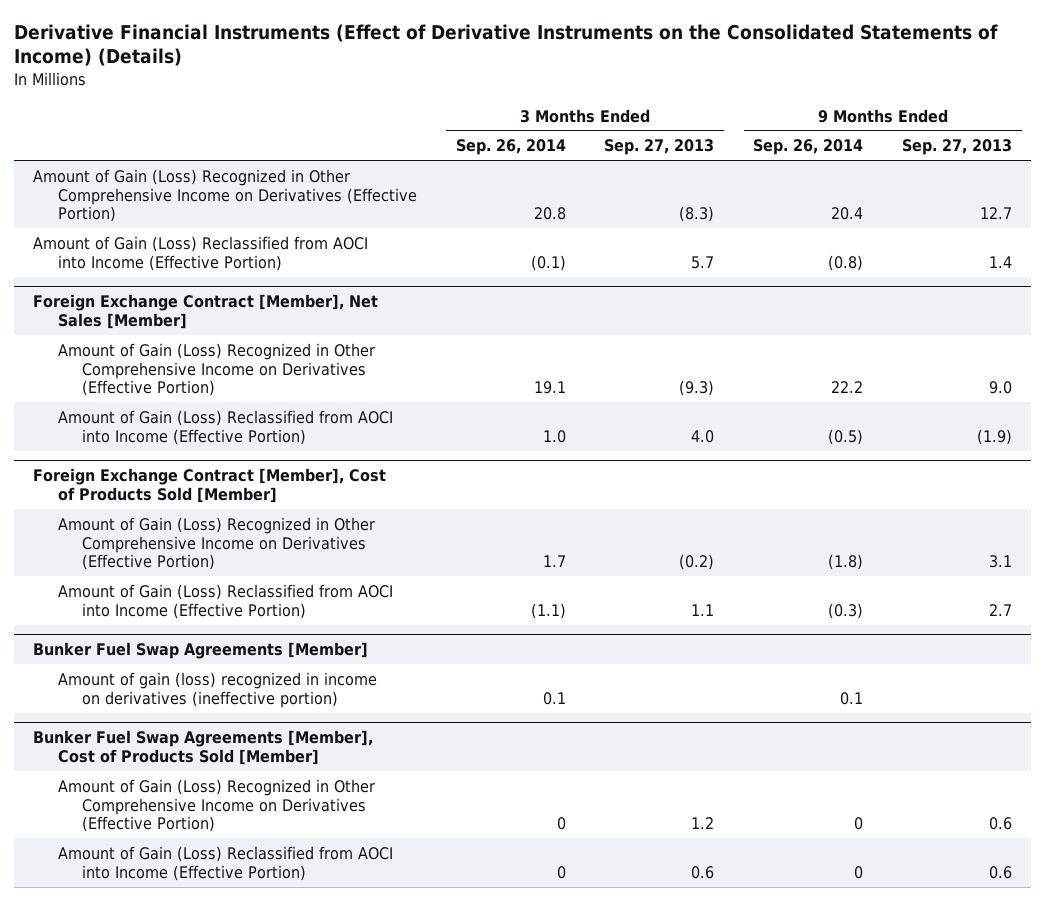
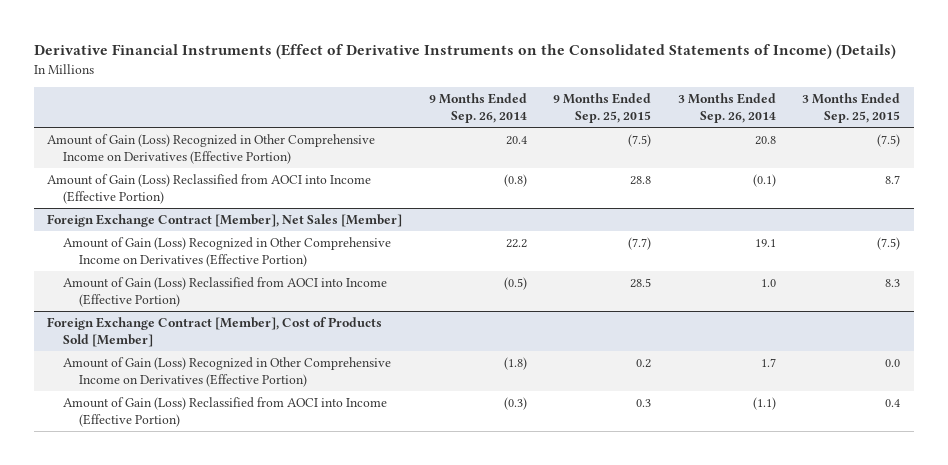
[604,139,715,156] Sep. 27, 2013 -> none
[902,139,1013,156] Sep. 27, 2013 -> none
none -> [553,93,652,123] 9 Months Ended Sep. 25, 2015
none -> [802,93,901,123] 3 Months Ended Sep. 25, 2015
[33,642,369,660] Bunker Fuel Swap Agreements [Member] -> none
[57,671,377,708] Amount of gain (loss) recognized in income on derivatives (ineffective portion) -> none
[33,730,374,765] Bunker Fuel Swap Agreements [Member], Cost of Products Sold [Member] -> none
[57,778,375,833] Amount of Gain (Loss) Recognized in Other Comprehensive Income on Derivatives (Effective Portion) -> none
[57,845,393,881] Amount of Gain (Loss) Reclassified from AOCI into Income (Effective Portion) -> none

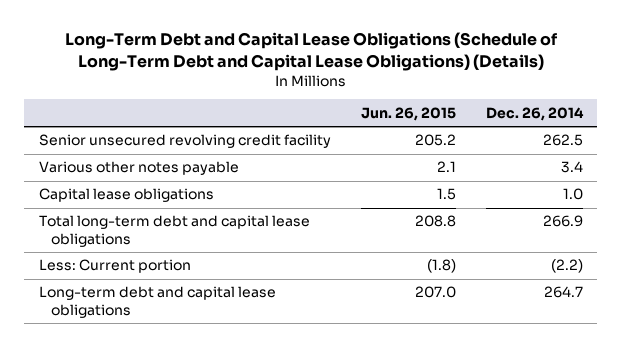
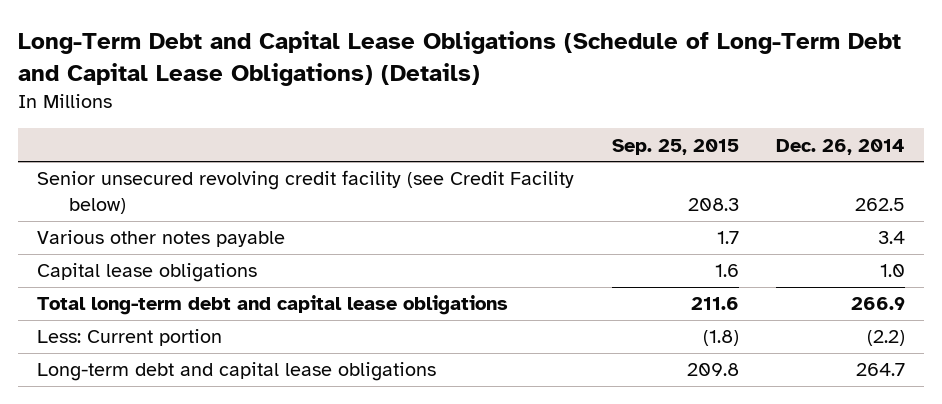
[360,106,456,121] Jun. 26, 2015 -> none
none -> [611,138,739,155] Sep. 25, 2015
[38,134,331,149] Senior unsecured revolving credit facility -> [36,170,574,215] Senior unsecured revolving credit facility (see Credit Facility below)

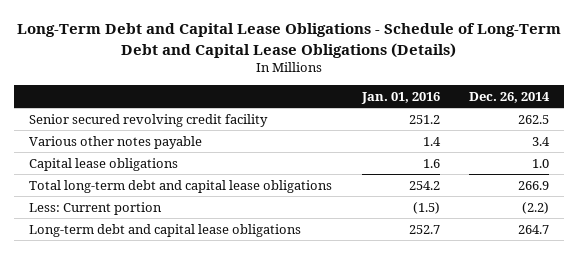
[18,31,902,86] Long-Term Debt and Capital Lease Obligations (Schedule of Long-Term Debt and Capital Lease Obligations) (Details) -> [17,23,562,58] Long-Term Debt and Capital Lease Obligations - Schedule of Long-Term Debt and Capital Lease Obligations (Details)
[611,138,739,155] Sep. 25, 2015 -> none
none -> [360,91,440,104] Jan. 01, 2016
[36,170,574,215] Senior unsecured revolving credit facility (see Credit Facility below) -> [29,113,269,127] Senior secured revolving credit facility

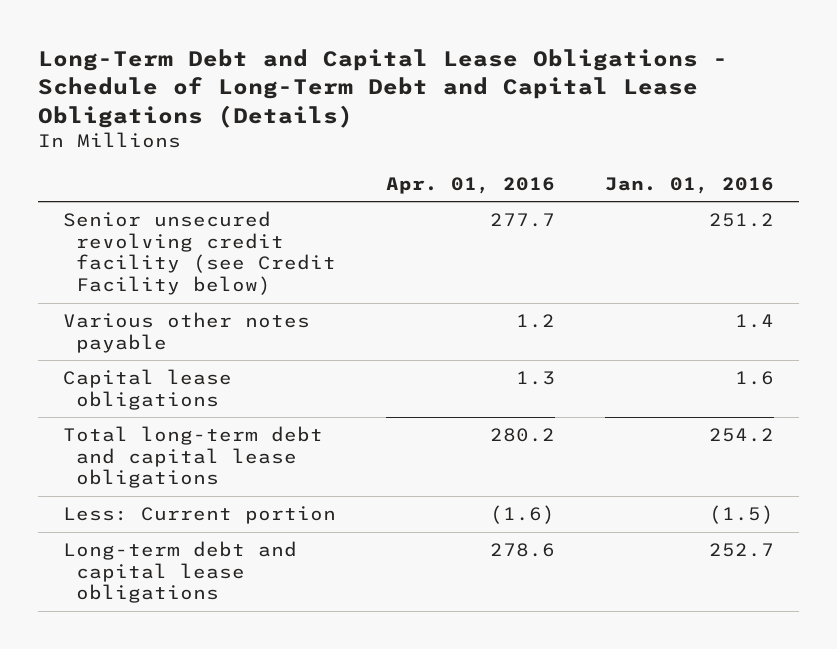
[469,91,551,103] Dec. 26, 2014 -> none
none -> [386,176,556,194] Apr. 01, 2016
[29,113,269,127] Senior secured revolving credit facility -> [63,211,336,296] Senior unsecured revolving credit facility (see Credit Facility below)

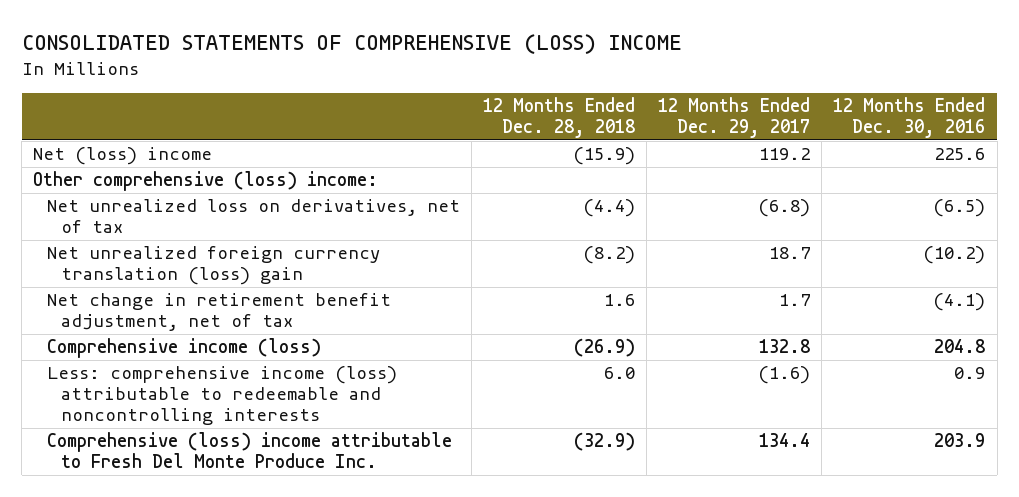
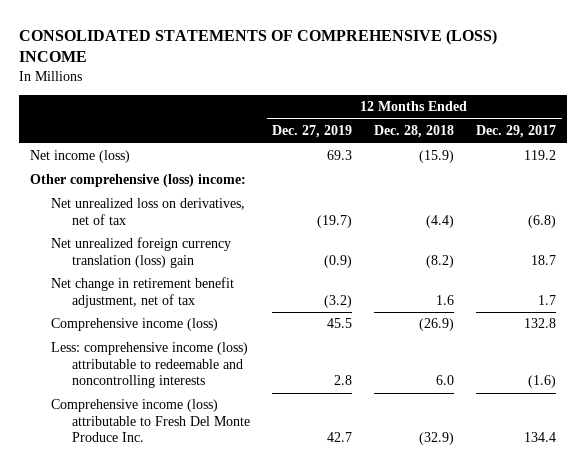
[833,97,986,139] 12 Months Ended Dec. 30, 2016 -> none
none -> [272,125,353,139] Dec. 27, 2019
[33,147,213,166] Net (loss) income -> [30,150,131,164] Net income (loss)
[46,432,452,469] Comprehensive (loss) income attributable to Fresh Del Monte Produce Inc. -> [51,399,250,443] Comprehensive income (loss) attributable to Fresh Del Monte Produce Inc.

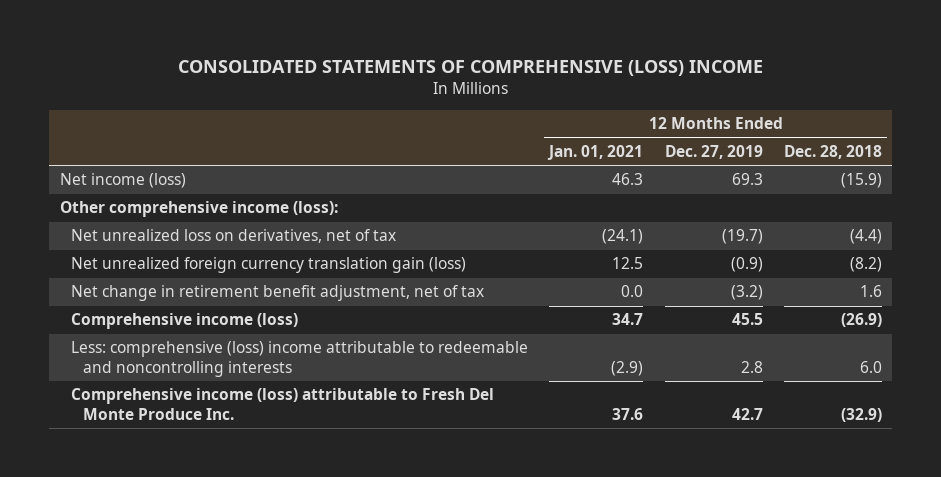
[476,125,557,139] Dec. 29, 2017 -> none
none -> [547,144,644,160] Jan. 01, 2021
[30,174,247,188] Other comprehensive (loss) income: -> [59,201,338,218] Other comprehensive income (loss):
[51,237,232,268] Net unrealized foreign currency translation (loss) gain -> [71,257,467,274] Net unrealized foreign currency translation gain (loss)
[51,342,249,389] Less: comprehensive income (loss) attributable to redeemable and noncontrolling interests -> [71,341,529,377] Less: comprehensive (loss) income attributable to redeemable and noncontrolling interests

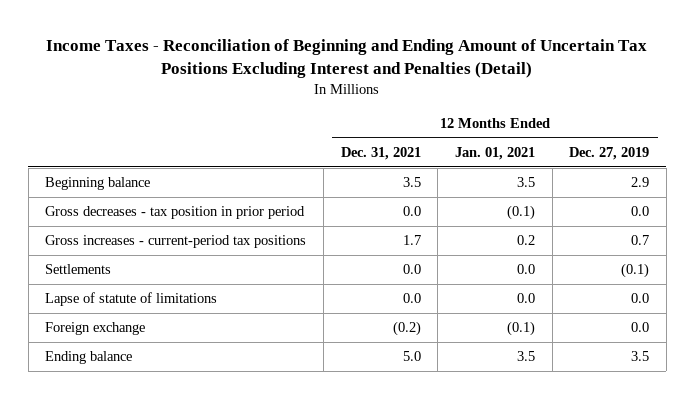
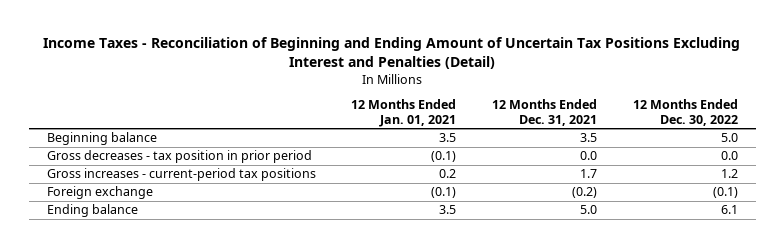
[569,146,650,160] Dec. 27, 2019 -> none
none -> [632,99,738,127] 12 Months Ended Dec. 30, 2022
[45,264,112,275] Settlements -> none
[45,292,218,307] Lapse of statute of limitations -> none

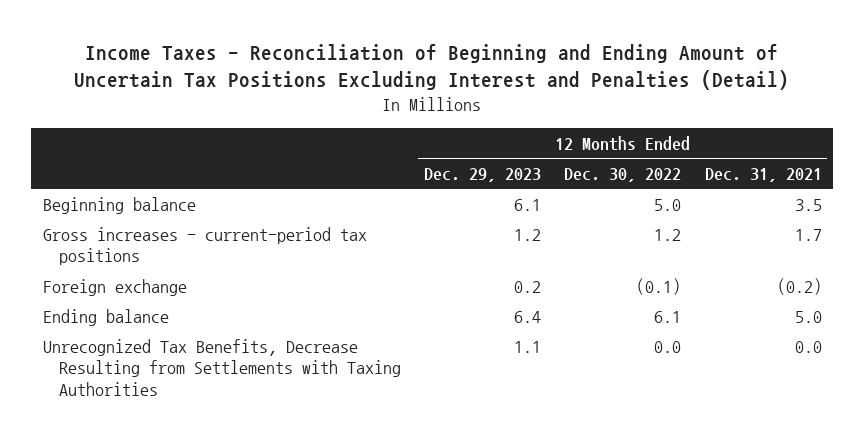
[351,99,457,128] 12 Months Ended Jan. 01, 2021 -> none
none -> [424,167,542,182] Dec. 29, 2023
[46,150,312,164] Gross decreases - tax position in prior period -> none
none -> [42,338,402,396] Unrecognized Tax Benefits, Decrease Resulting from Settlements with Taxing Authorities

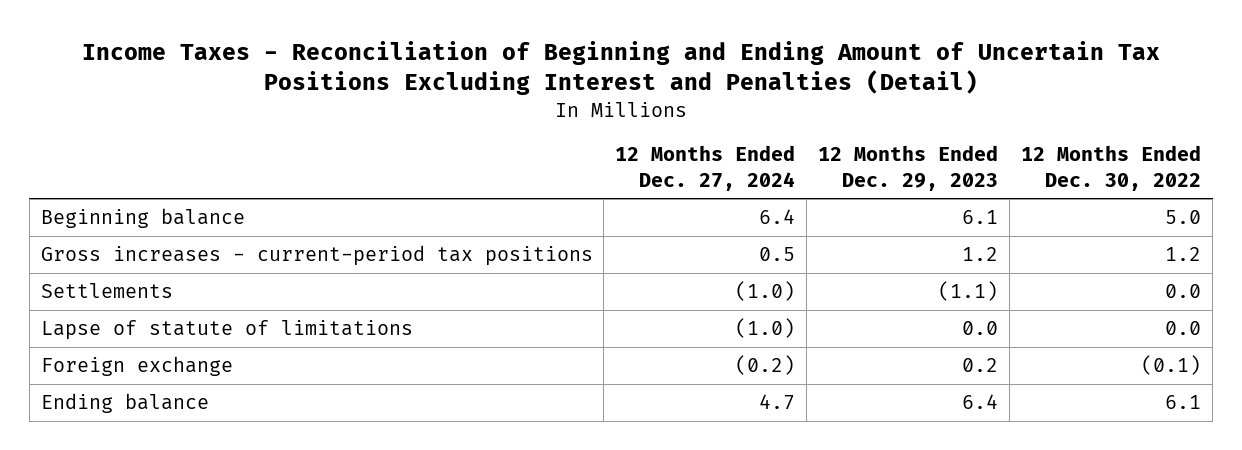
[704,167,822,182] Dec. 31, 2021 -> none
none -> [615,145,796,191] 12 Months Ended Dec. 27, 2024
none -> [40,283,173,299] Settlements
none -> [40,320,413,341] Lapse of statute of limitations
[42,338,402,396] Unrecognized Tax Benefits, Decrease Resulting from Settlements with Taxing Authorities -> none

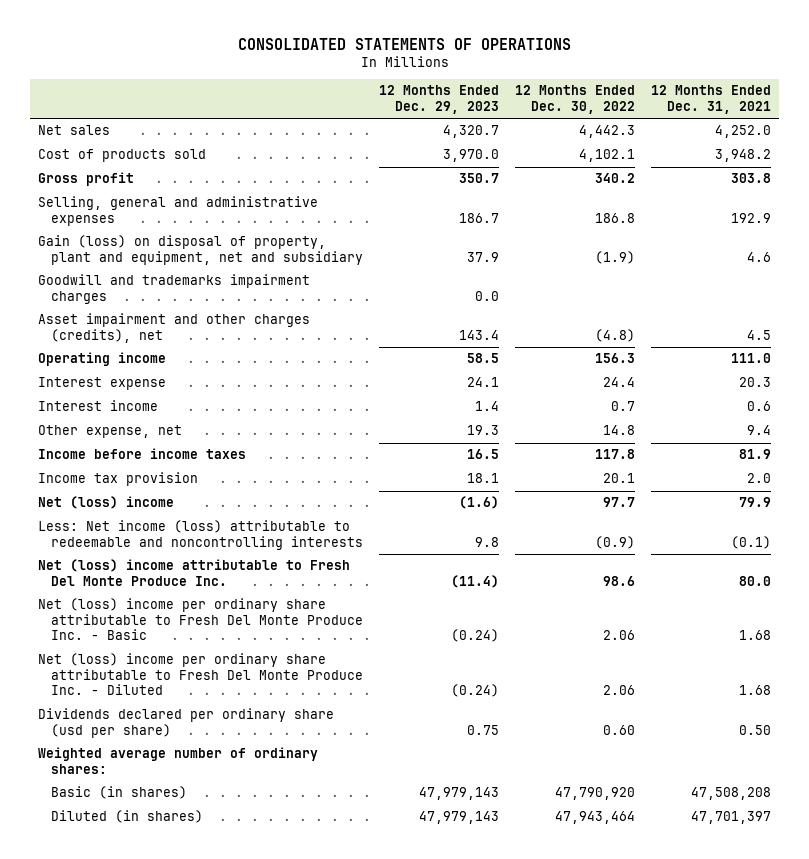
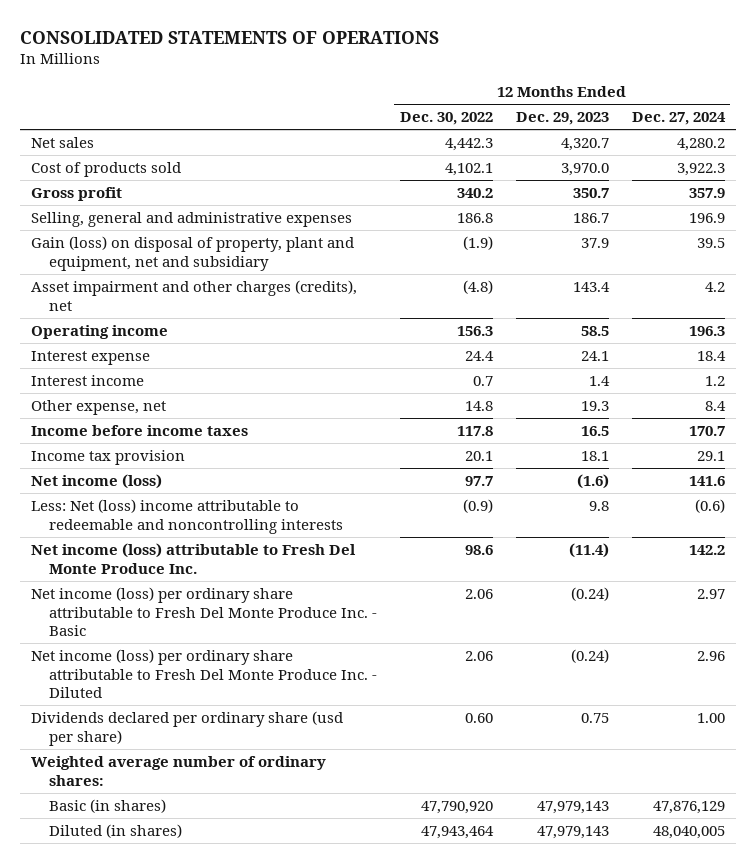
[650,85,771,114] 12 Months Ended Dec. 31, 2021 -> none
none -> [631,112,726,126] Dec. 27, 2024
[38,274,311,304] Goodwill and trademarks impairment charges -> none
[38,496,175,510] Net (loss) income -> [31,474,163,490] Net income (loss)
[38,520,363,550] Less: Net income (loss) attributable to redeemable and noncontrolling interests -> [31,499,343,534] Less: Net (loss) income attributable to redeemable and noncontrolling interests
[38,559,351,586] Net (loss) income attributable to Fresh Del Monte Produce Inc. -> [31,543,357,574] Net income (loss) attributable to Fresh Del Monte Produce Inc.
[38,598,363,641] Net (loss) income per ordinary share attributable to Fresh Del Monte Produce Inc. - Basic -> [31,587,377,637] Net income (loss) per ordinary share attributable to Fresh Del Monte Produce Inc. - Basic
[38,653,363,696] Net (loss) income per ordinary share attributable to Fresh Del Monte Produce Inc. - Diluted -> [31,649,377,699] Net income (loss) per ordinary share attributable to Fresh Del Monte Produce Inc. - Diluted

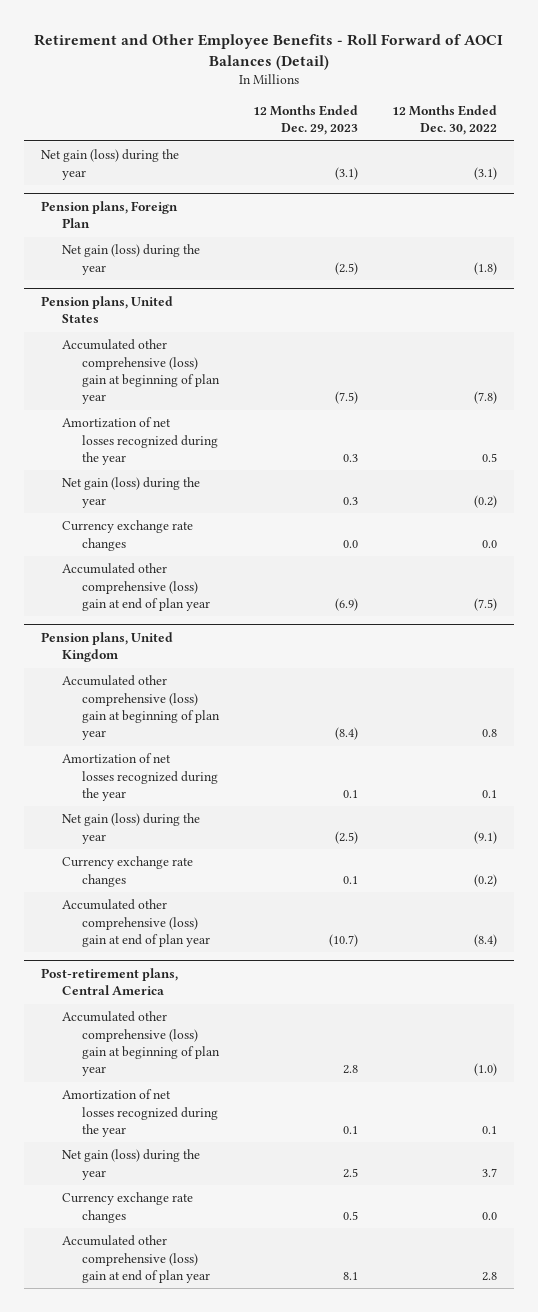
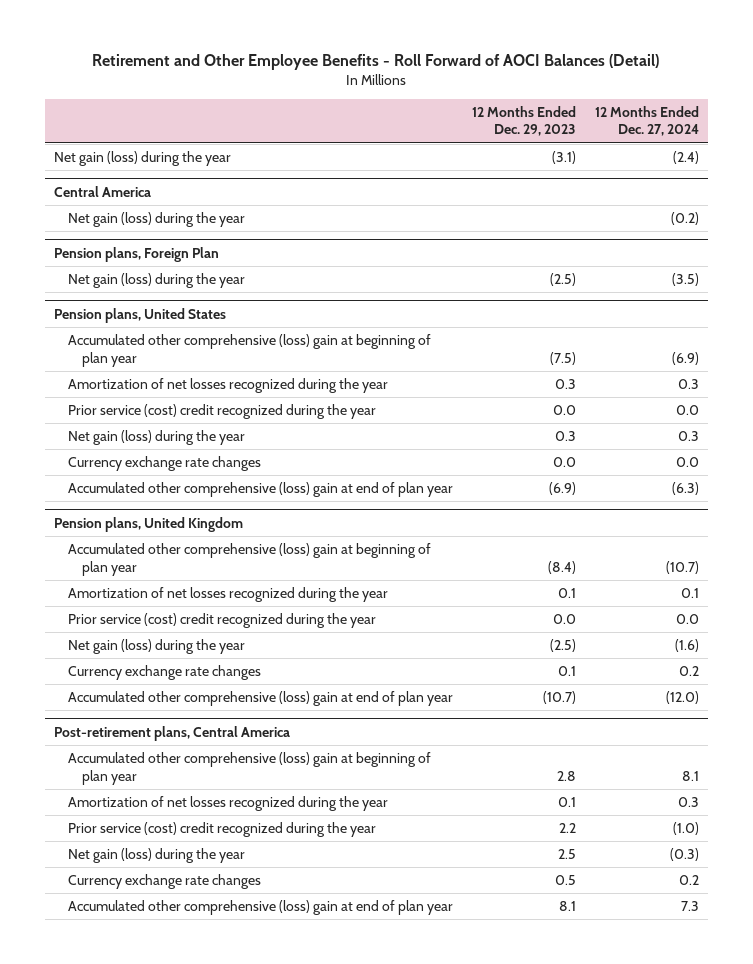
[391,104,497,136] 12 Months Ended Dec. 30, 2022 -> none
none -> [594,105,699,137] 12 Months Ended Dec. 27, 2024
none -> [53,185,151,197] Central America
none -> [68,212,246,228] Net gain (loss) during the year
none -> [68,404,377,420] Prior service (cost) credit recognized during the year
none -> [68,613,377,629] Prior service (cost) credit recognized during the year
none -> [68,822,377,838] Prior service (cost) credit recognized during the year

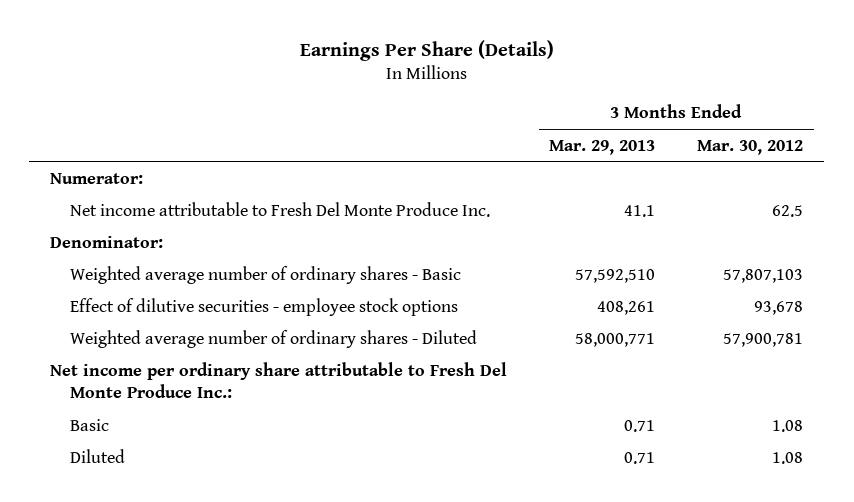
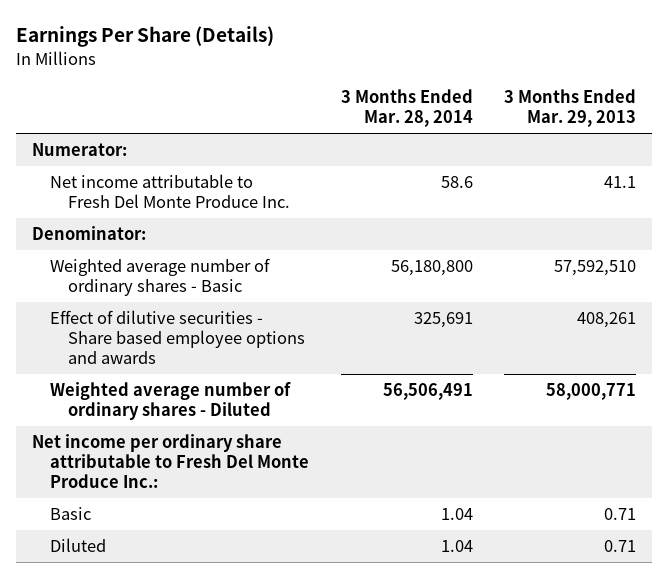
[697,139,804,155] Mar. 30, 2012 -> none
none -> [340,89,473,128] 3 Months Ended Mar. 28, 2014
[69,297,458,316] Effect of dilutive securities - employee stock options -> [50,309,306,365] Effect of dilutive securities - Share based employee options and awards

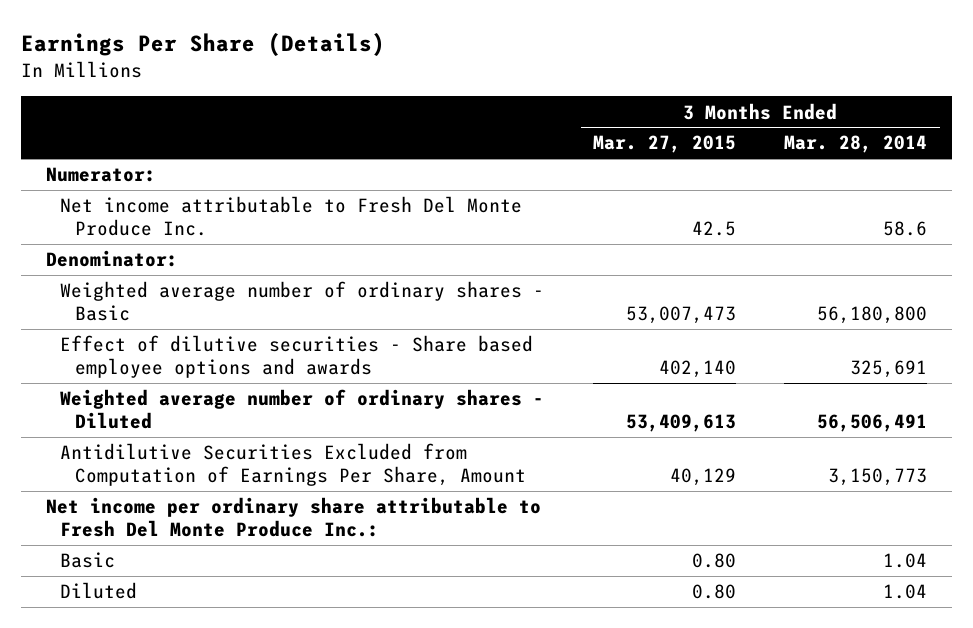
[504,89,637,128] 3 Months Ended Mar. 29, 2013 -> none
none -> [592,135,736,154] Mar. 27, 2015
none -> [60,443,527,487] Antidilutive Securities Excluded from Computation of Earnings Per Share, Amount

